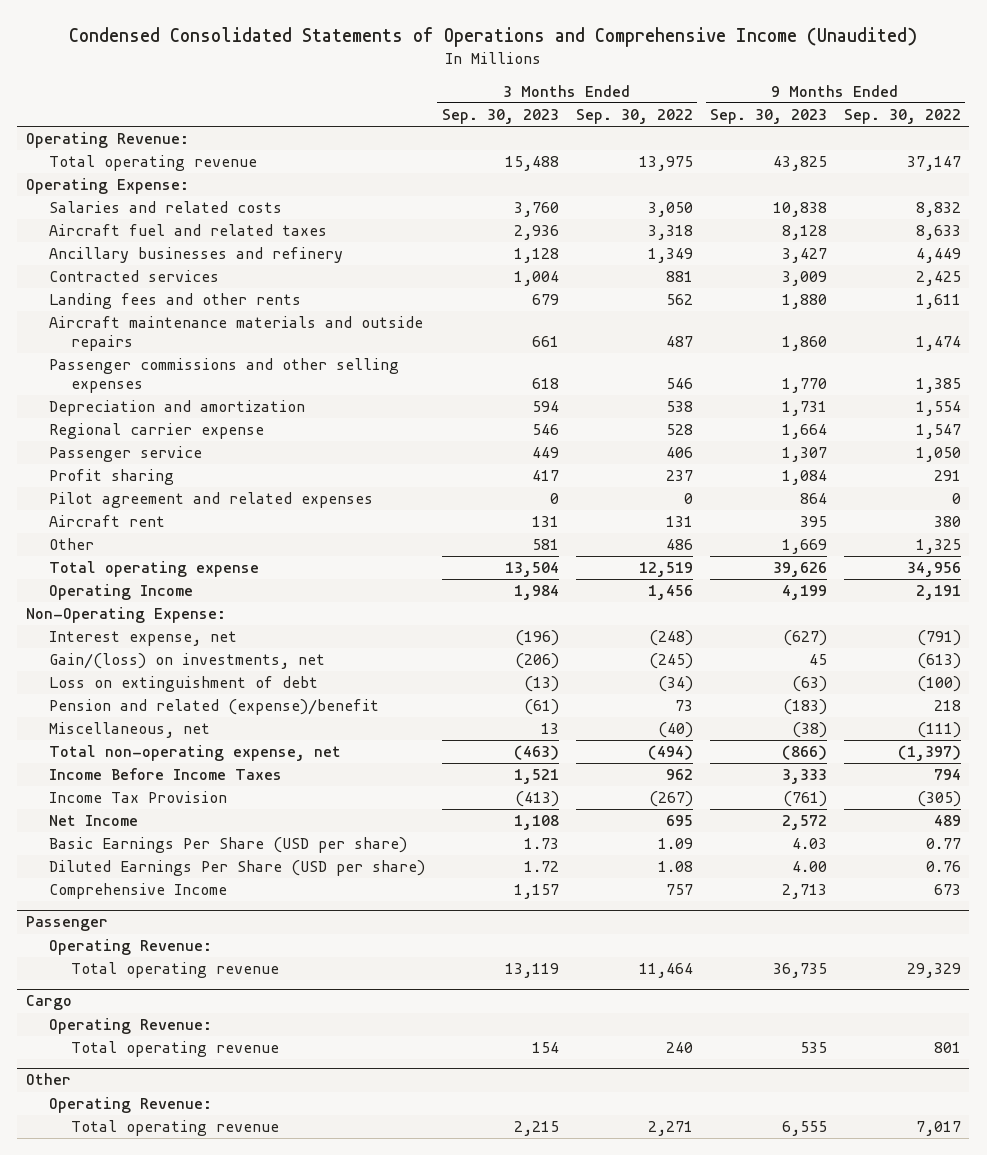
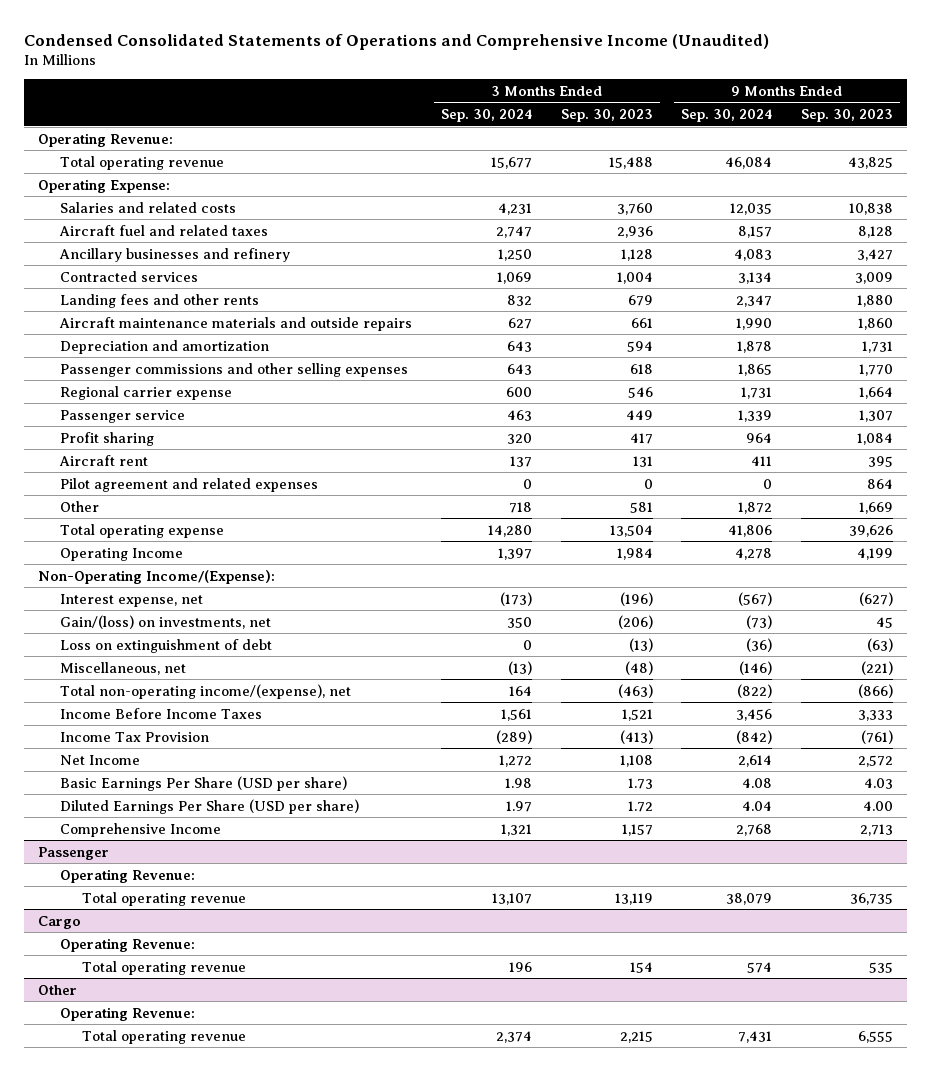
[575,109,693,125] Sep. 30, 2022 -> none
[843,109,961,125] Sep. 30, 2022 -> none
none -> [440,108,532,122] Sep. 30, 2024
none -> [681,108,773,122] Sep. 30, 2024
[48,358,399,393] Passenger commissions and other selling expenses -> [60,362,409,377] Passenger commissions and other selling expenses
[48,492,373,509] Pilot agreement and related expenses -> [60,477,319,492] Pilot agreement and related expenses
[25,607,226,624] Non-Operating Expense: -> [37,569,275,584] Non-Operating Income/(Expense):
[48,699,379,716] Pension and related (expense)/benefit -> none
[540,723,559,735] 13 -> [624,660,653,675] (48)
[791,722,827,739] (38) -> [860,660,893,675] (221)
[48,745,341,762] Total non-operating expense, net -> [60,683,352,699] Total non-operating income/(expense), net

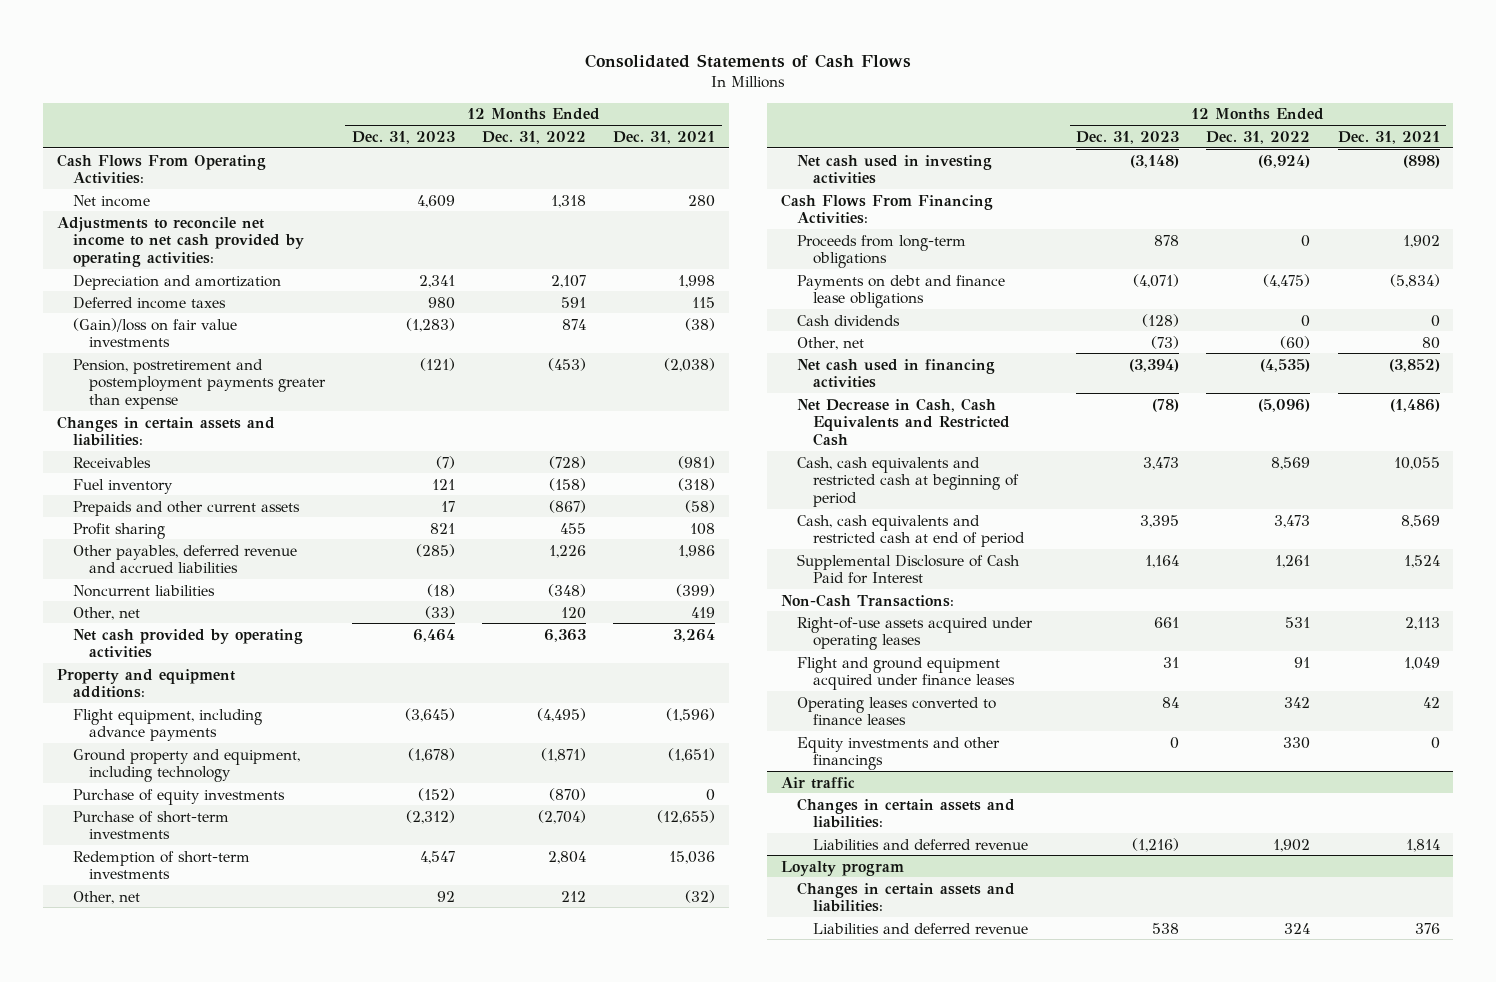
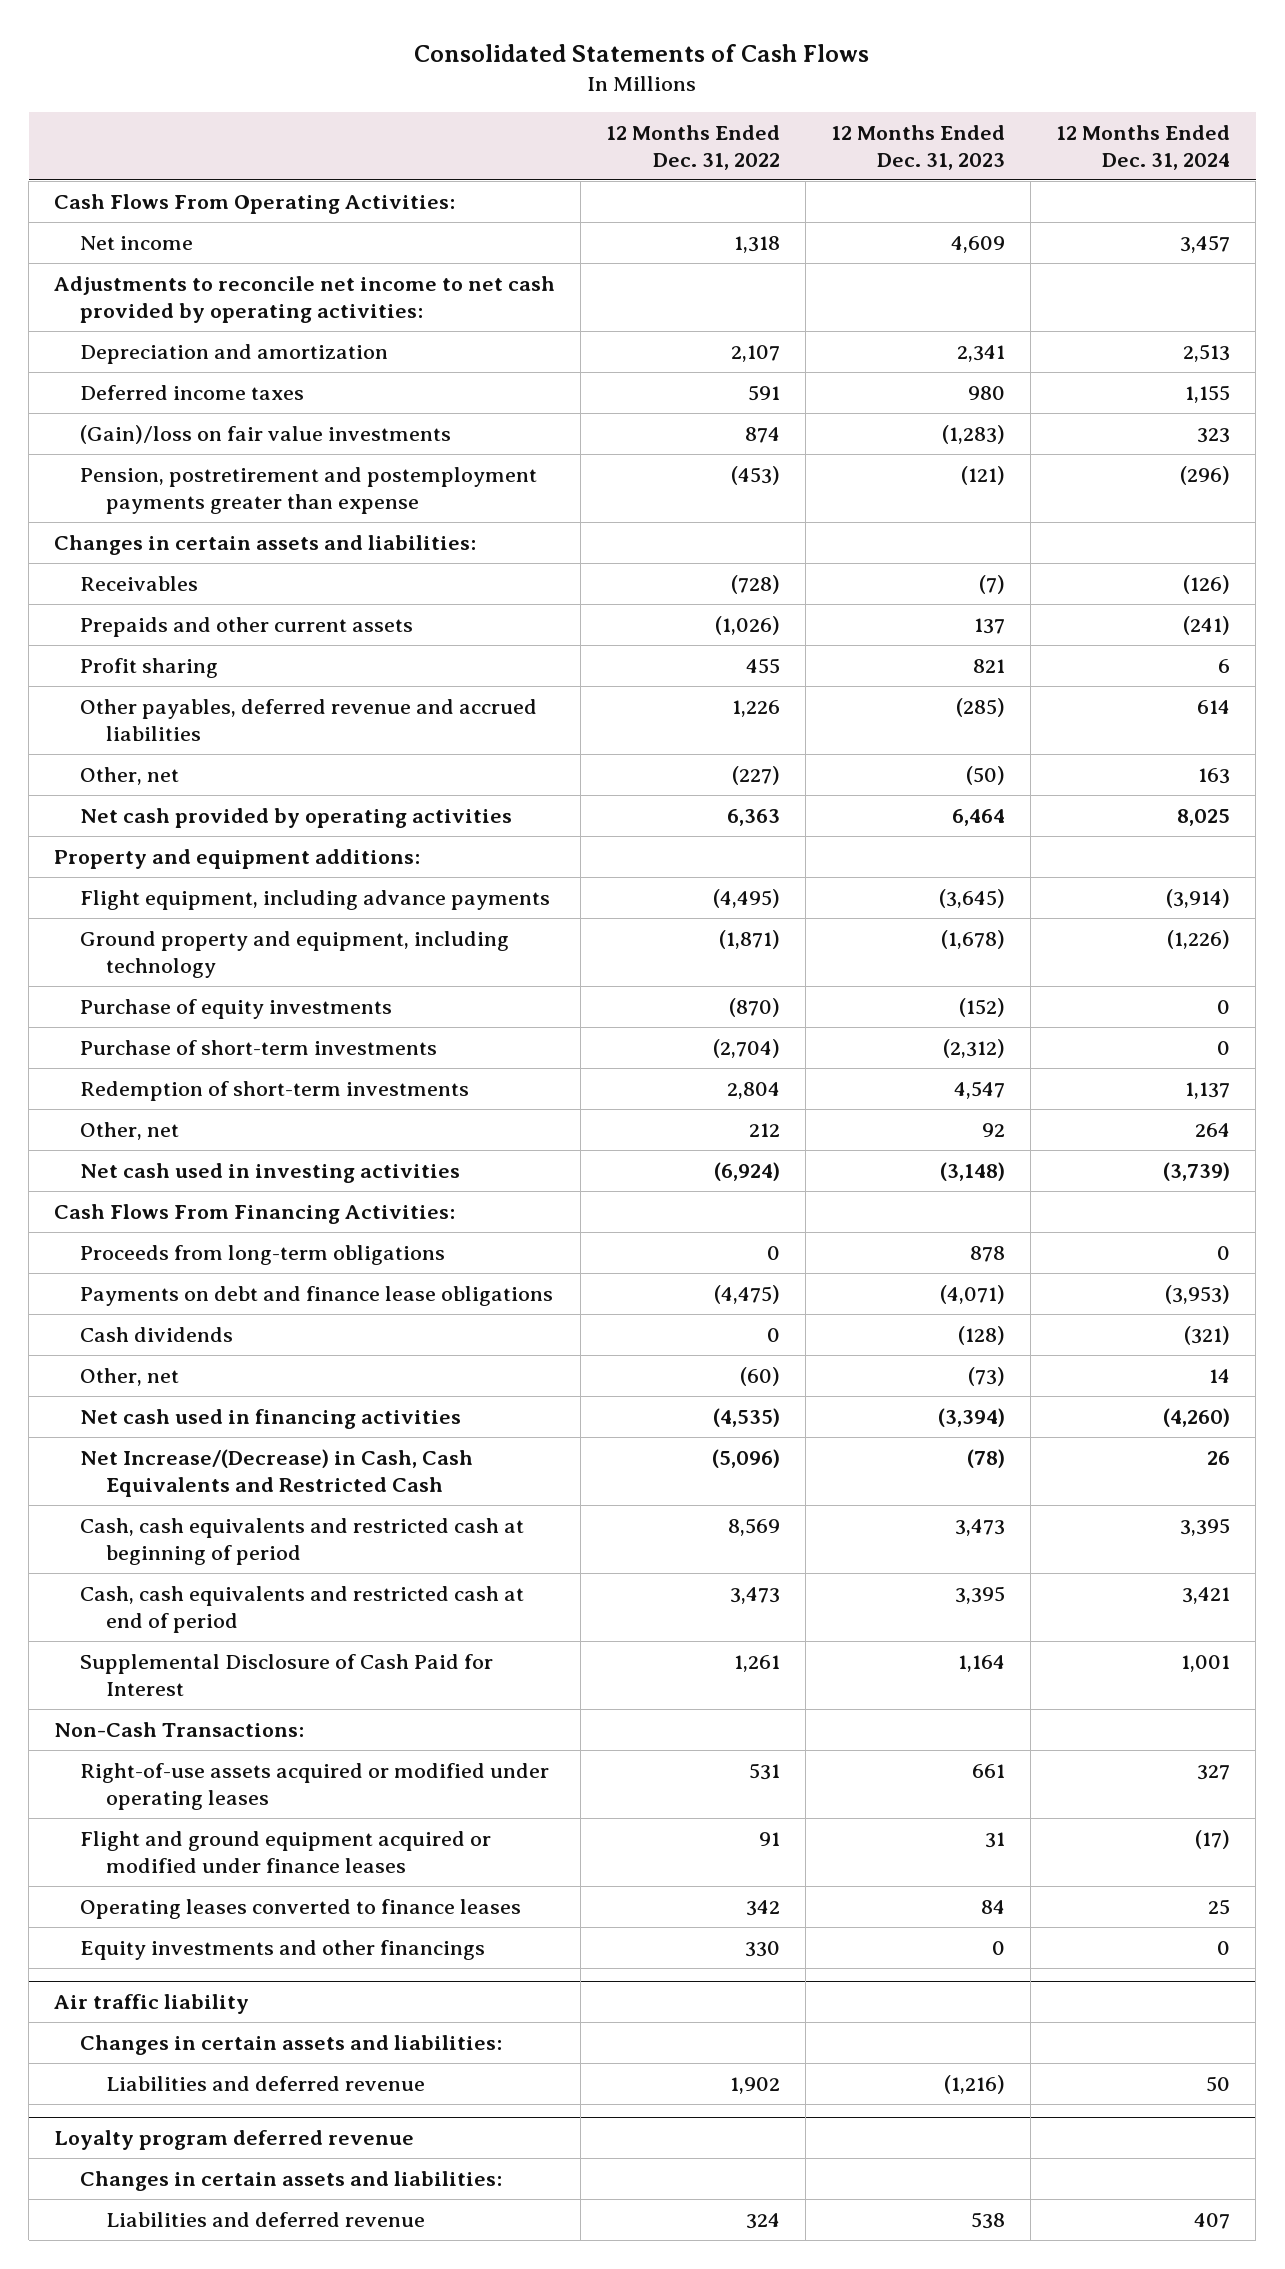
[613,130,716,144] Dec. 31, 2021 -> none
none -> [1056,125,1231,170] 12 Months Ended Dec. 31, 2024
[72,478,173,494] Fuel inventory -> none
[441,500,456,512] 17 -> [974,617,1006,634] 137
[549,499,587,513] (867) -> [715,615,781,635] (1,026)
[72,584,215,597] Noncurrent liabilities -> none
[425,605,456,619] (33) -> [966,765,1006,785] (50)
[561,606,587,619] 120 -> [732,765,781,785] (227)
[797,397,1011,446] Net Decrease in Cash, Cash Equivalents and Restricted Cash -> [80,1448,474,1497] Net Increase/(Decrease) in Cash, Cash Equivalents and Restricted Cash
[797,616,1034,651] Right-of-use assets acquired under operating leases -> [80,1762,550,1810] Right-of-use assets acquired or modified under operating leases
[797,656,1016,691] Flight and ground equipment acquired under finance leases -> [80,1830,492,1873] Flight and ground equipment acquired or modified under finance leases
[780,776,855,789] Air traffic -> [54,1994,250,2015] Air traffic liability
[780,860,904,876] Loyalty program -> [54,2130,415,2151] Loyalty program deferred revenue

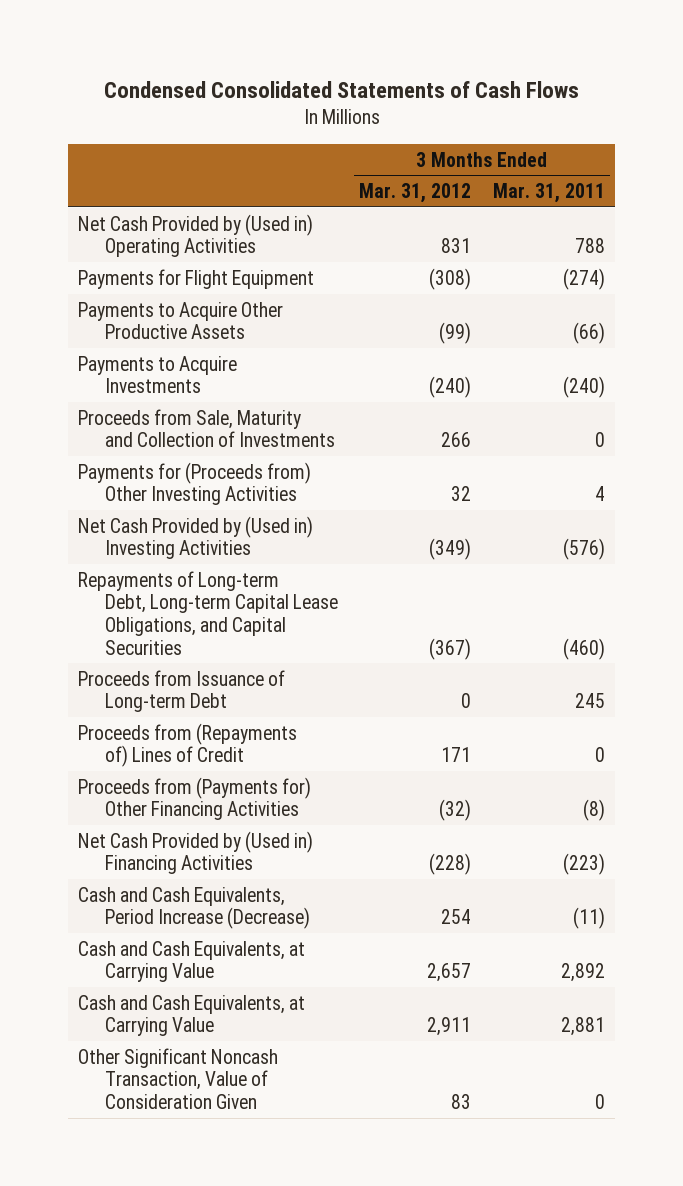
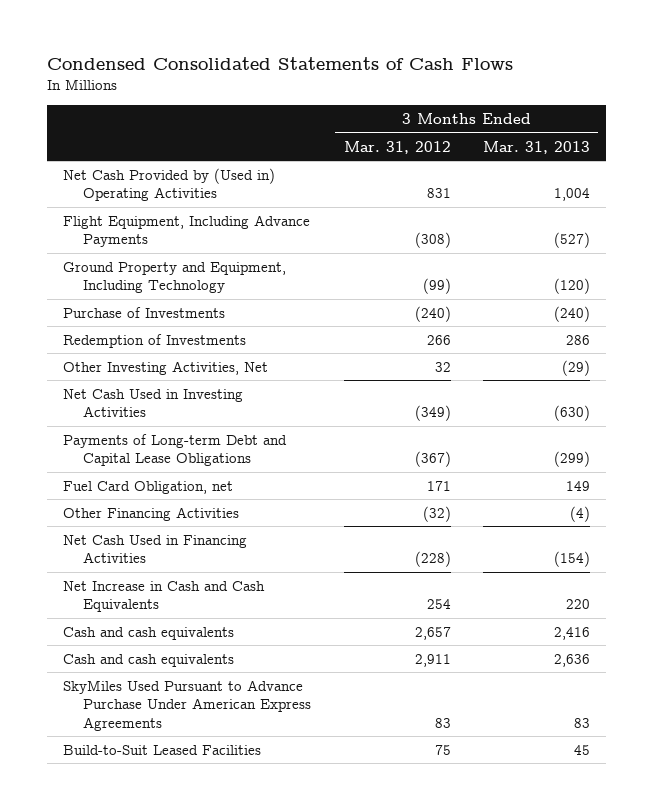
[492,183,605,204] Mar. 31, 2011 -> none
none -> [483,140,591,154] Mar. 31, 2013
[78,669,286,713] Proceeds from Issuance of Long-term Debt -> none
[78,268,315,289] Payments for Flight Equipment -> [62,214,310,248] Flight Equipment, Including Advance Payments
[78,301,284,340] Payments to Acquire Other Productive Assets -> [62,261,286,294] Ground Property and Equipment, Including Technology
[78,355,238,394] Payments to Acquire Investments -> [62,306,225,318] Purchase of Investments
[78,408,335,448] Proceeds from Sale, Maturity and Collection of Investments -> [62,333,246,348] Redemption of Investments
[78,461,312,506] Payments for (Proceeds from) Other Investing Activities -> [62,360,268,375] Other Investing Activities, Net
[78,515,314,560] Net Cash Provided by (Used in) Investing Activities -> [62,388,243,418] Net Cash Used in Investing Activities
[78,570,338,655] Repayments of Long-term Debt, Long-term Capital Lease Obligations, and Capital Securities -> [62,433,287,467] Payments of Long-term Debt and Capital Lease Obligations
[78,722,298,768] Proceeds from (Repayments of) Lines of Credit -> [62,480,233,494] Fuel Card Obligation, net
[78,776,312,821] Proceeds from (Payments for) Other Financing Activities -> [62,506,239,521] Other Financing Activities
[78,830,314,875] Net Cash Provided by (Used in) Financing Activities -> [62,534,247,564] Net Cash Used in Financing Activities
[78,886,310,930] Cash and Cash Equivalents, Period Increase (Decrease) -> [62,580,265,613] Net Increase in Cash and Cash Equivalents
[78,940,306,983] Cash and Cash Equivalents, at Carrying Value -> [62,626,234,640] Cash and cash equivalents
[78,994,306,1037] Cash and Cash Equivalents, at Carrying Value -> [62,653,234,667] Cash and cash equivalents
[78,1047,279,1109] Other Significant Noncash Transaction, Value of Consideration Given -> [62,679,311,731] SkyMiles Used Pursuant to Advance Purchase Under American Express Agreements
none -> [62,744,261,755] Build-to-Suit Leased Facilities

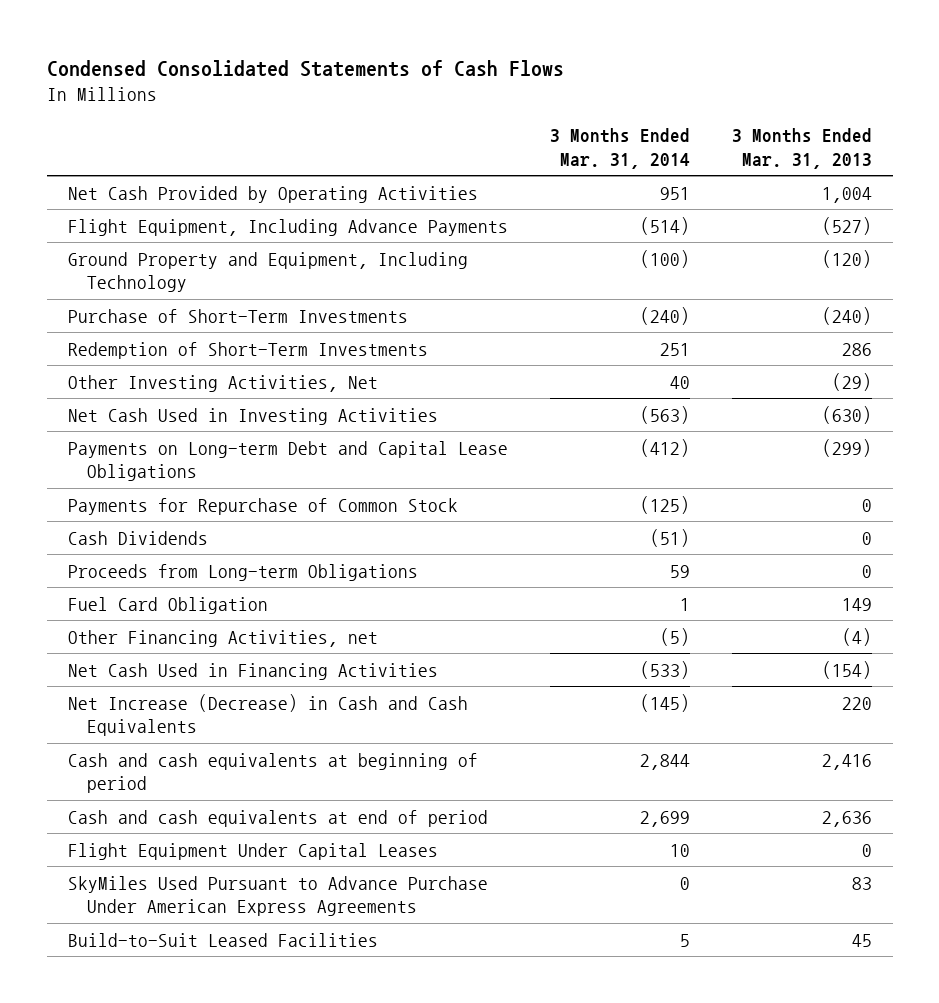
[343,140,451,154] Mar. 31, 2012 -> none
none -> [549,128,690,169] 3 Months Ended Mar. 31, 2014
[62,167,275,202] Net Cash Provided by (Used in) Operating Activities -> [67,185,478,203] Net Cash Provided by Operating Activities
[62,306,225,318] Purchase of Investments -> [67,308,408,323] Purchase of Short-Term Investments
[62,333,246,348] Redemption of Investments -> [67,341,428,359] Redemption of Short-Term Investments
[62,433,287,467] Payments of Long-term Debt and Capital Lease Obligations -> [67,440,508,482] Payments on Long-term Debt and Capital Lease Obligations
none -> [67,497,458,515] Payments for Repurchase of Common Stock
none -> [67,530,208,545] Cash Dividends
none -> [67,563,418,581] Proceeds from Long-term Obligations
[62,480,233,494] Fuel Card Obligation, net -> [67,596,268,614] Fuel Card Obligation
[62,506,239,521] Other Financing Activities -> [67,629,378,647] Other Financing Activities, net
[62,580,265,613] Net Increase in Cash and Cash Equivalents -> [67,693,468,737] Net Increase (Decrease) in Cash and Cash Equivalents
[62,626,234,640] Cash and cash equivalents -> [67,752,478,794] Cash and cash equivalents at beginning of period
[62,653,234,667] Cash and cash equivalents -> [67,809,488,827] Cash and cash equivalents at end of period
none -> [67,842,438,860] Flight Equipment Under Capital Leases

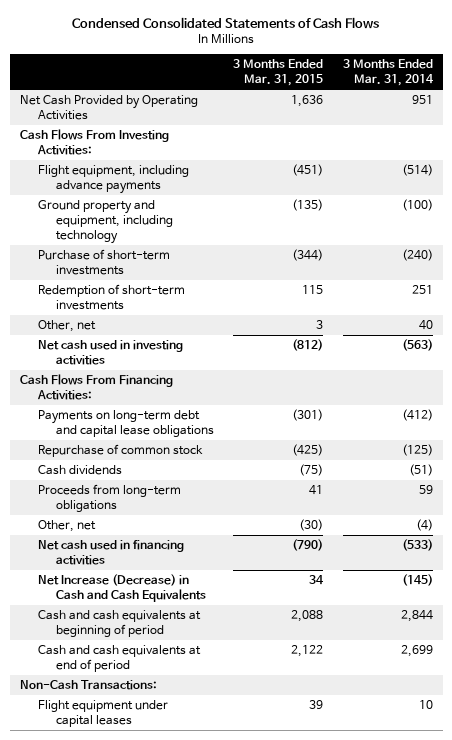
[731,128,872,169] 3 Months Ended Mar. 31, 2013 -> none
none -> [233,59,324,87] 3 Months Ended Mar. 31, 2015
[67,596,268,614] Fuel Card Obligation -> none
none -> [19,129,169,155] Cash Flows From Investing Activities:
[67,218,508,236] Flight Equipment, Including Advance Payments -> [37,165,189,194] Flight equipment, including advance payments
[67,251,468,293] Ground Property and Equipment, Including Technology -> [37,200,173,244] Ground property and equipment, including technology
[67,308,408,323] Purchase of Short-Term Investments -> [37,249,170,275] Purchase of short-term investments
[67,341,428,359] Redemption of Short-Term Investments -> [37,284,185,310] Redemption of short-term investments
[67,374,378,392] Other Investing Activities, Net -> [37,320,96,333] Other, net
[67,407,438,425] Net Cash Used in Investing Activities -> [37,340,183,365] Net cash used in investing activities
none -> [19,374,173,400] Cash Flows From Financing Activities:
[67,440,508,482] Payments on Long-term Debt and Capital Lease Obligations -> [37,410,214,437] Payments on long-term debt and capital lease obligations
[67,497,458,515] Payments for Repurchase of Common Stock -> [37,444,203,458] Repurchase of common stock
[67,530,208,545] Cash Dividends -> [37,465,122,476] Cash dividends
[67,563,418,581] Proceeds from Long-term Obligations -> [37,484,181,512] Proceeds from long-term obligations
[67,629,378,647] Other Financing Activities, net -> [37,520,96,533] Other, net
[659,627,690,646] (5) -> [415,519,433,532] (4)
[67,662,438,680] Net Cash Used in Financing Activities -> [37,540,184,565] Net cash used in financing activities
[67,875,488,917] SkyMiles Used Pursuant to Advance Purchase Under American Express Agreements -> none
[67,932,378,947] Build-to-Suit Leased Facilities -> none
none -> [19,680,157,691] Non-Cash Transactions:
[67,842,438,860] Flight Equipment Under Capital Leases -> [37,700,168,727] Flight equipment under capital leases

